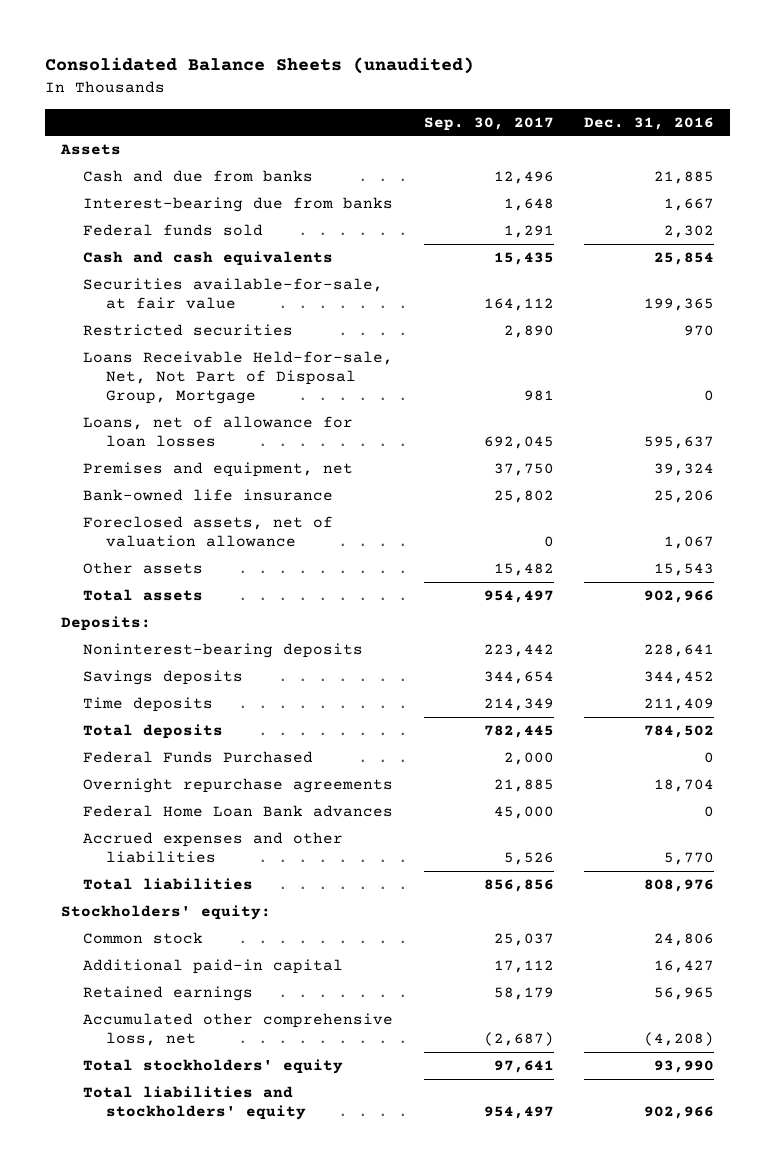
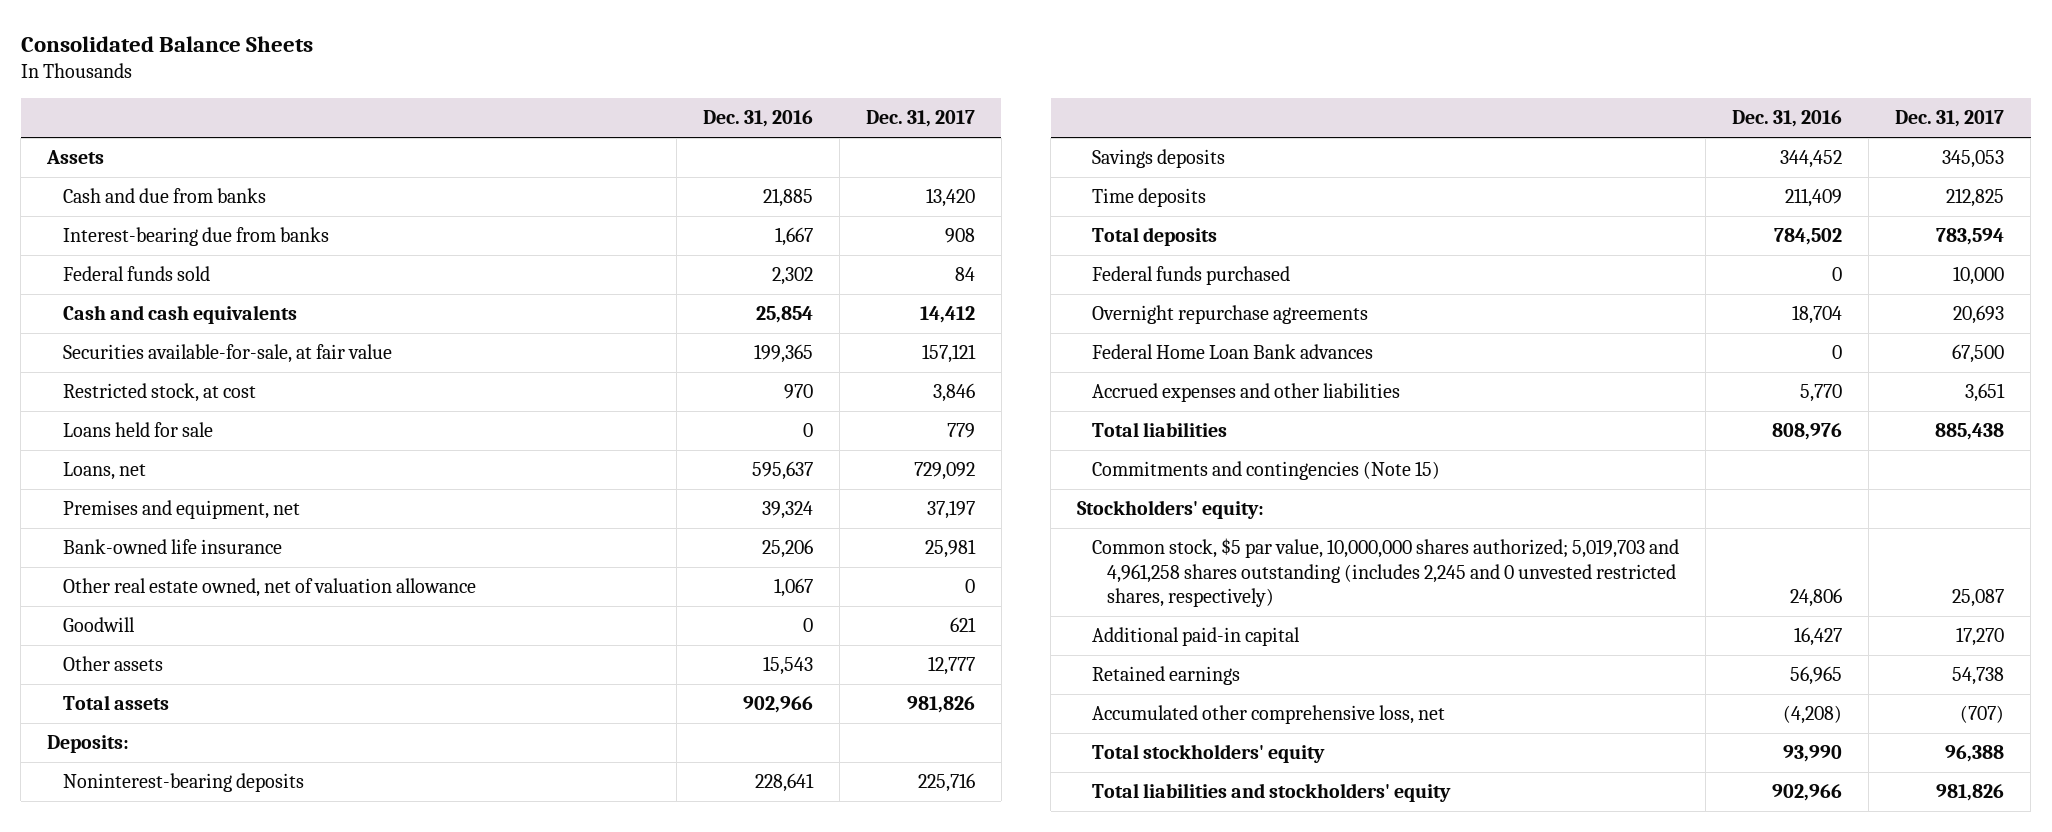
[45,57,475,75] Consolidated Balance Sheets (unaudited) -> [20,35,313,52] Consolidated Balance Sheets
[423,116,554,131] Sep. 30, 2017 -> none
none -> [865,110,975,128] Dec. 31, 2017
[83,324,294,337] Restricted securities -> [62,383,256,403] Restricted stock, at cost
[83,351,394,404] Loans Receivable Held-for-sale, Net, Not Part of Disposal Group, Mortgage -> [62,422,213,438] Loans held for sale
[83,416,354,447] Loans, net of allowance for loan losses -> [62,462,146,481] Loans, net
[83,516,334,547] Foreclosed assets, net of valuation allowance -> [62,578,476,598] Other real estate owned, net of valuation allowance
none -> [62,617,135,633] Goodwill
[83,751,314,764] Federal Funds Purchased -> [1092,266,1291,286] Federal funds purchased
none -> [1092,461,1441,481] Commitments and contingencies (Note 15)
[83,932,204,945] Common stock -> [1092,538,1680,608] Common stock, $5 par value, 10,000,000 shares authorized; 5,019,703 and 4,961,258 shares outstanding (includes 2,245 and 0 unvested restricted shares, respectively)

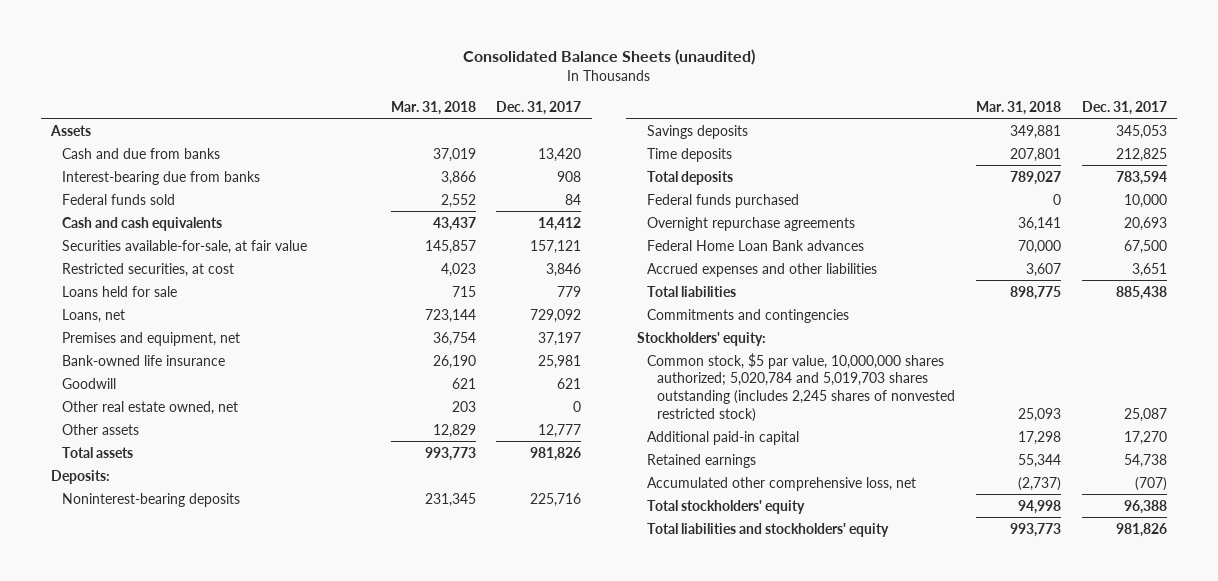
[20,35,313,52] Consolidated Balance Sheets -> [462,49,755,66] Consolidated Balance Sheets (unaudited)
[702,110,813,128] Dec. 31, 2016 -> none
none -> [390,100,476,115] Mar. 31, 2018
[62,383,256,403] Restricted stock, at cost -> [61,262,234,277] Restricted securities, at cost
[62,578,476,598] Other real estate owned, net of valuation allowance -> none
none -> [61,400,238,415] Other real estate owned, net
[1092,461,1441,481] Commitments and contingencies (Note 15) -> [647,308,850,323] Commitments and contingencies
[1092,538,1680,608] Common stock, $5 par value, 10,000,000 shares authorized; 5,019,703 and 4,961,258 shares outstanding (includes 2,245 and 0 unvested restricted shares, respectively) -> [647,352,956,422] Common stock, $5 par value, 10,000,000 shares authorized; 5,020,784 and 5,019,703 shares outstanding (includes 2,245 shares of nonvested restricted stock)

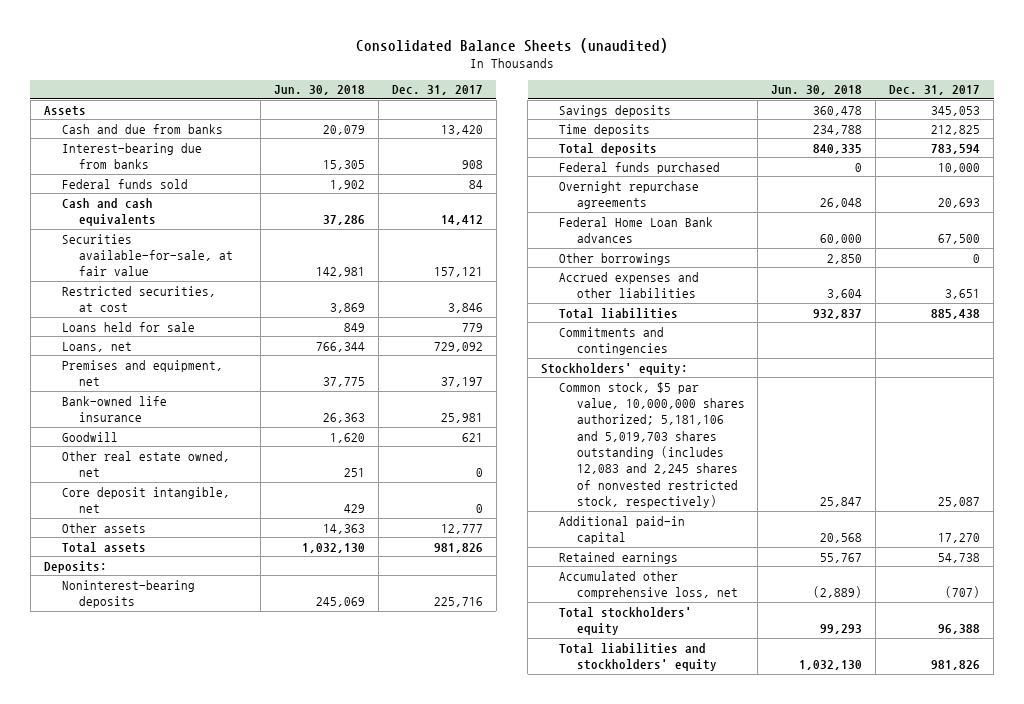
[390,100,476,115] Mar. 31, 2018 -> none
none -> [274,85,366,96] Jun. 30, 2018
none -> [61,486,230,514] Core deposit intangible, net
none -> [558,252,671,265] Other borrowings
[647,352,956,422] Common stock, $5 par value, 10,000,000 shares authorized; 5,020,784 and 5,019,703 shares outstanding (includes 2,245 shares of nonvested restricted stock) -> [558,381,745,508] Common stock, $5 par value, 10,000,000 shares authorized; 5,181,106 and 5,019,703 shares outstanding (includes 12,083 and 2,245 shares of nonvested restricted stock, respectively)

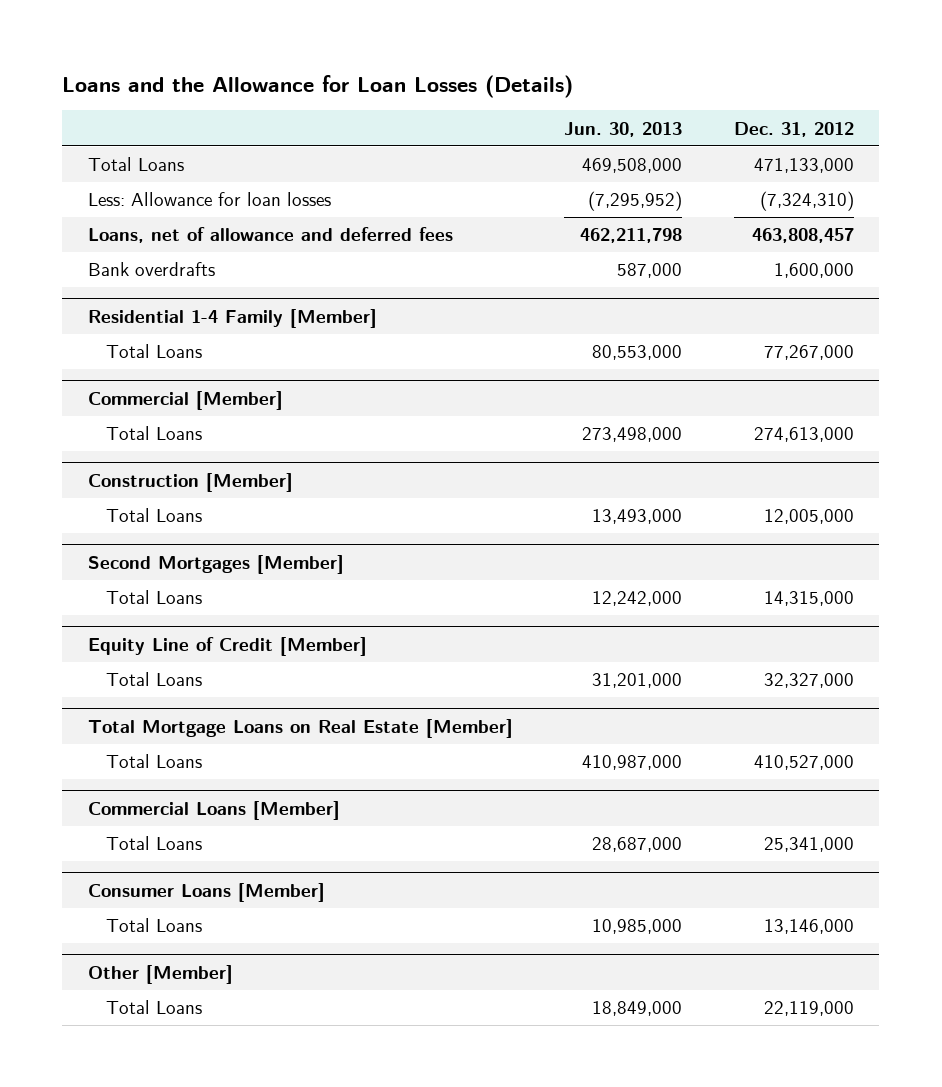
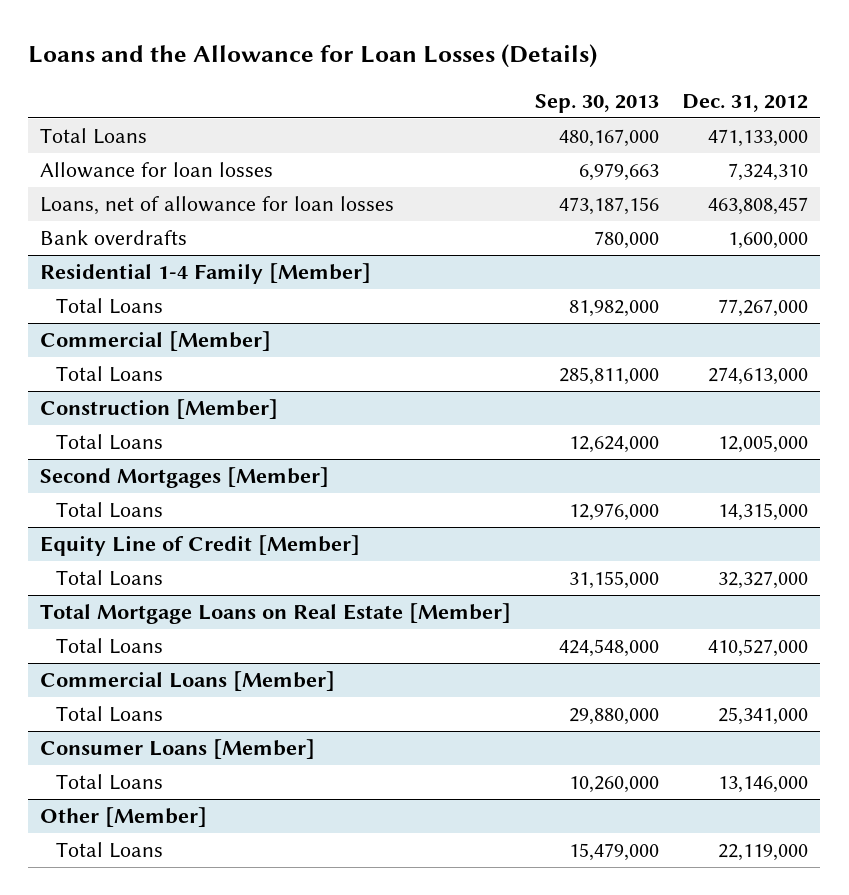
[564,121,683,137] Jun. 30, 2013 -> none
none -> [534,94,659,114] Sep. 30, 2013
[87,192,331,207] Less: Allowance for loan losses -> [40,161,274,178] Allowance for loan losses
[759,191,854,212] (7,324,310) -> [728,162,809,181] 7,324,310
[87,227,453,244] Loans, net of allowance and deferred fees -> [40,195,395,215] Loans, net of allowance for loan losses

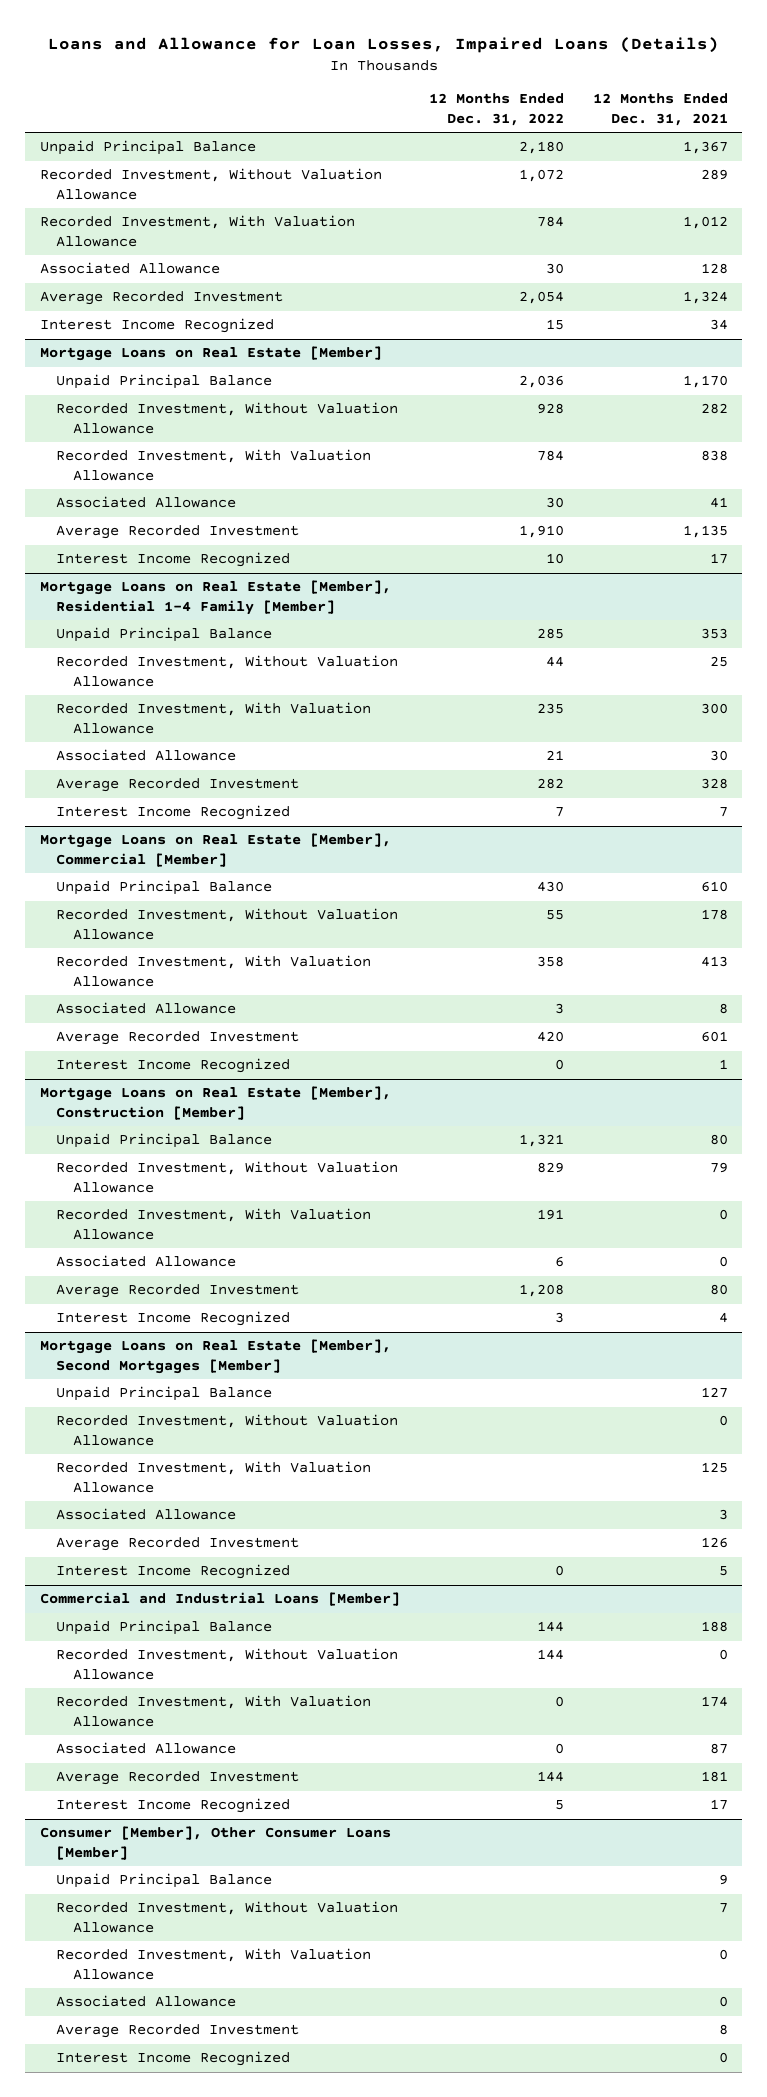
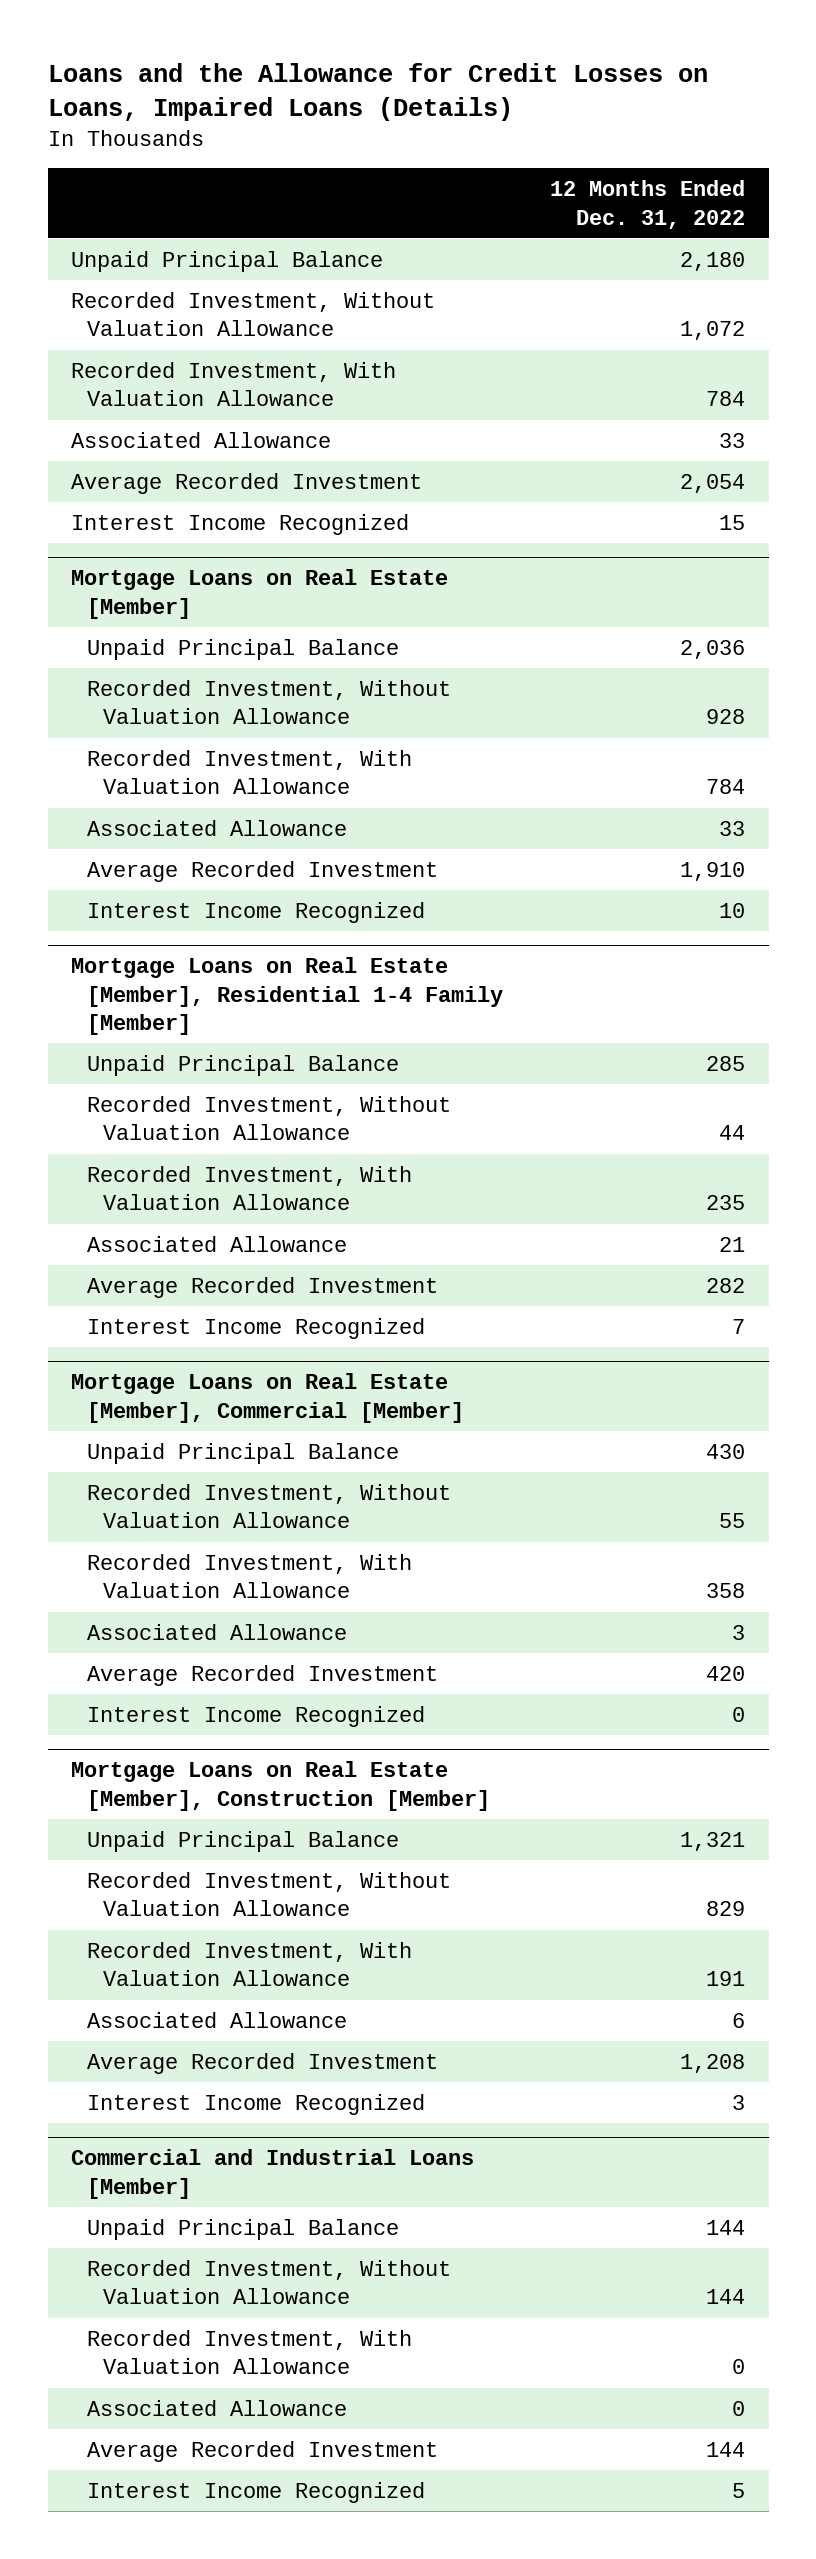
[47,37,719,54] Loans and Allowance for Loan Losses, Impaired Loans (Details) -> [47,62,708,122] Loans and the Allowance for Credit Losses on Loans, Impaired Loans (Details)
[592,93,728,126] 12 Months Ended Dec. 31, 2021 -> none
[545,263,564,275] 30 -> [719,432,746,448] 33
[545,497,564,509] 30 -> [719,820,746,836] 33
[39,1339,391,1375] Mortgage Loans on Real Estate [Member], Second Mortgages [Member] -> none
[56,1386,273,1402] Unpaid Principal Balance -> none
[56,1414,399,1447] Recorded Investment, Without Valuation Allowance -> none
[56,1461,372,1494] Recorded Investment, With Valuation Allowance -> none
[56,1508,237,1521] Associated Allowance -> none
[56,1537,300,1552] Average Recorded Investment -> none
[56,1564,291,1580] Interest Income Recognized -> none
[39,1826,391,1861] Consumer [Member], Other Consumer Loans [Member] -> none
[56,1873,273,1889] Unpaid Principal Balance -> none
[56,1901,399,1934] Recorded Investment, Without Valuation Allowance -> none
[56,1948,372,1981] Recorded Investment, With Valuation Allowance -> none
[56,1995,237,2008] Associated Allowance -> none
[56,2024,300,2039] Average Recorded Investment -> none
[56,2051,291,2067] Interest Income Recognized -> none

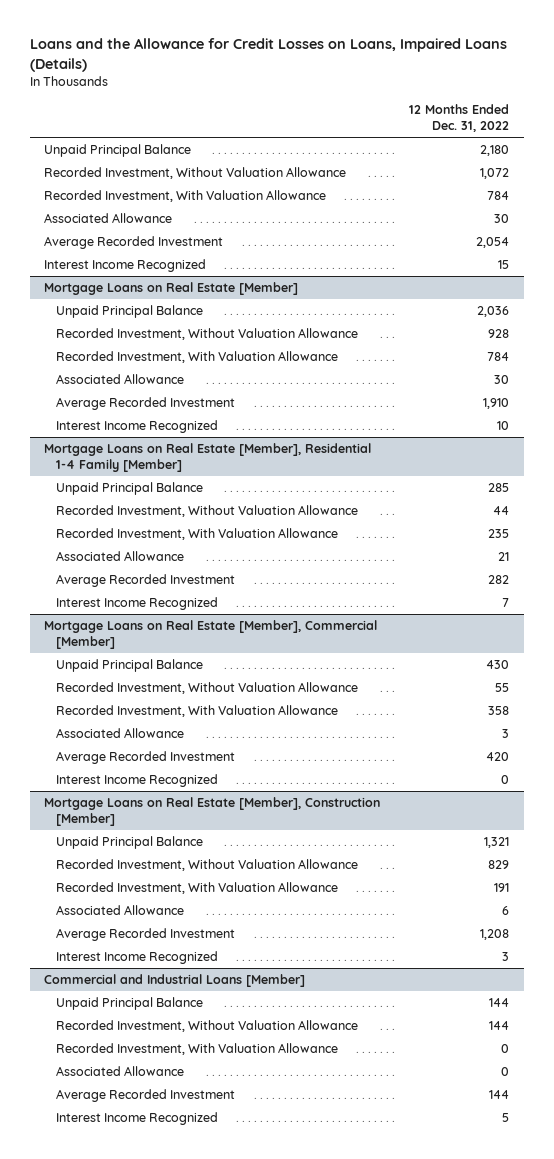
[719,432,746,448] 33 -> [494,214,510,224] 30
[719,820,746,836] 33 -> [494,375,510,385] 30

